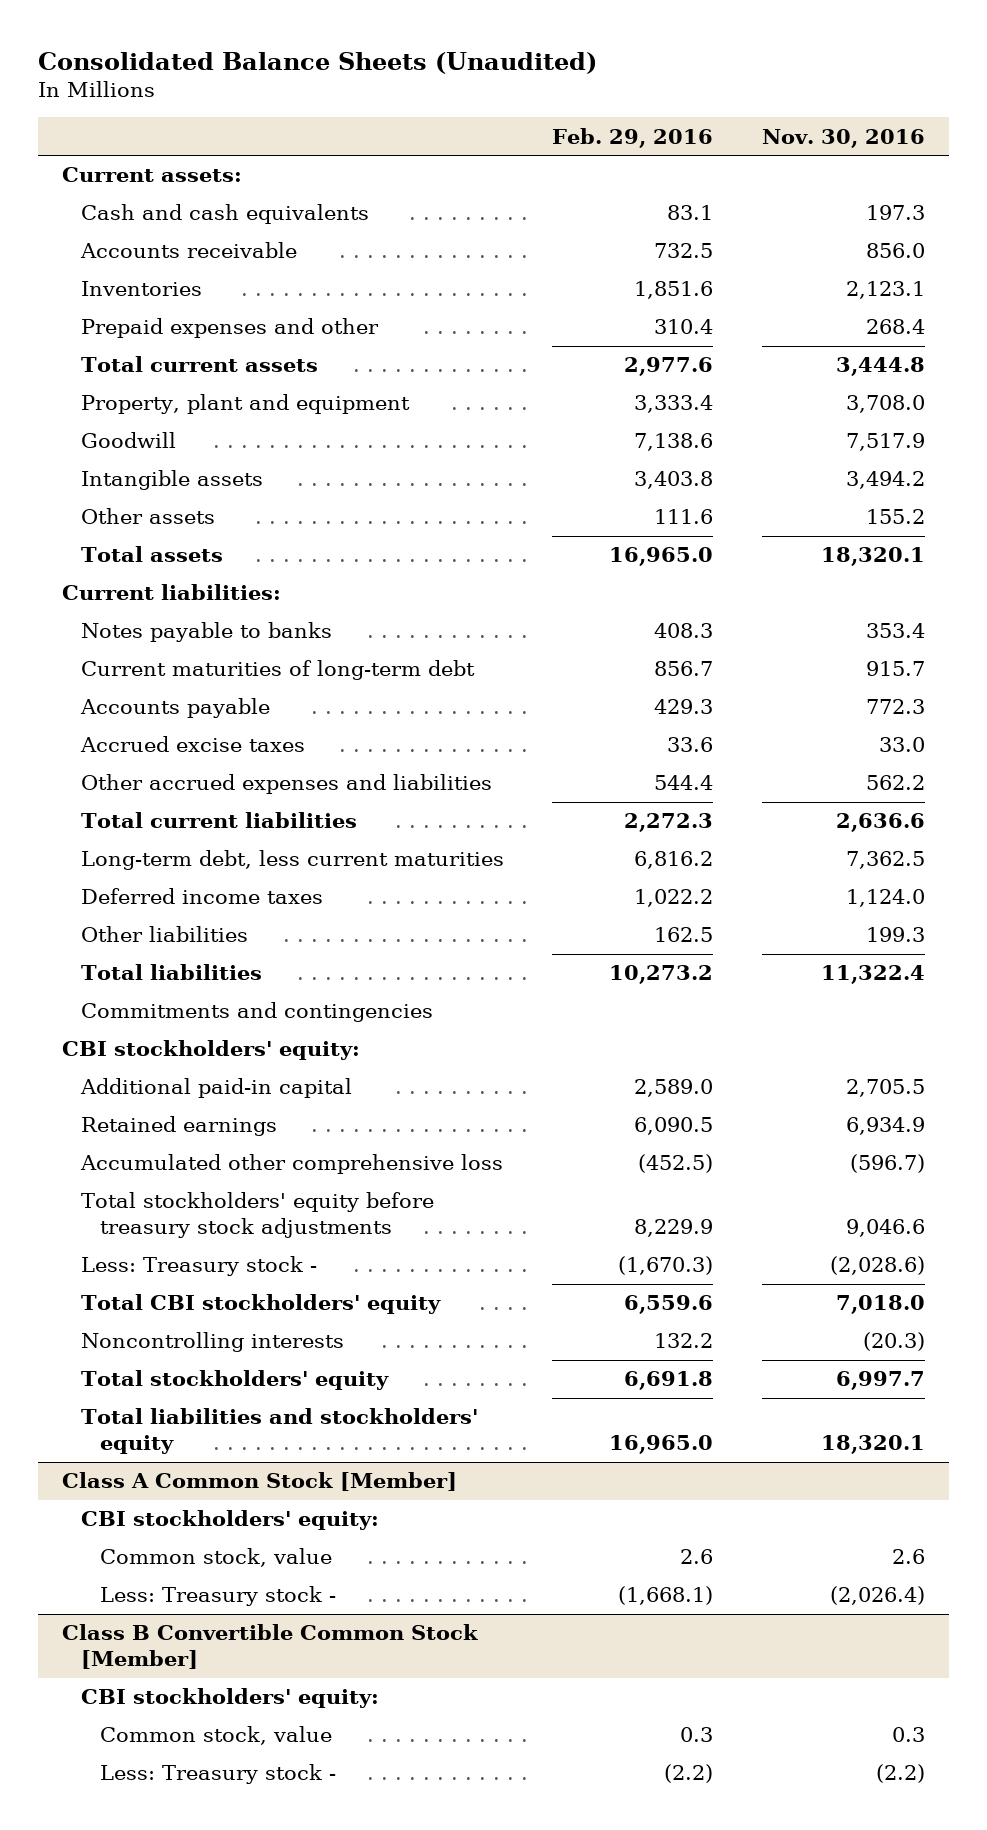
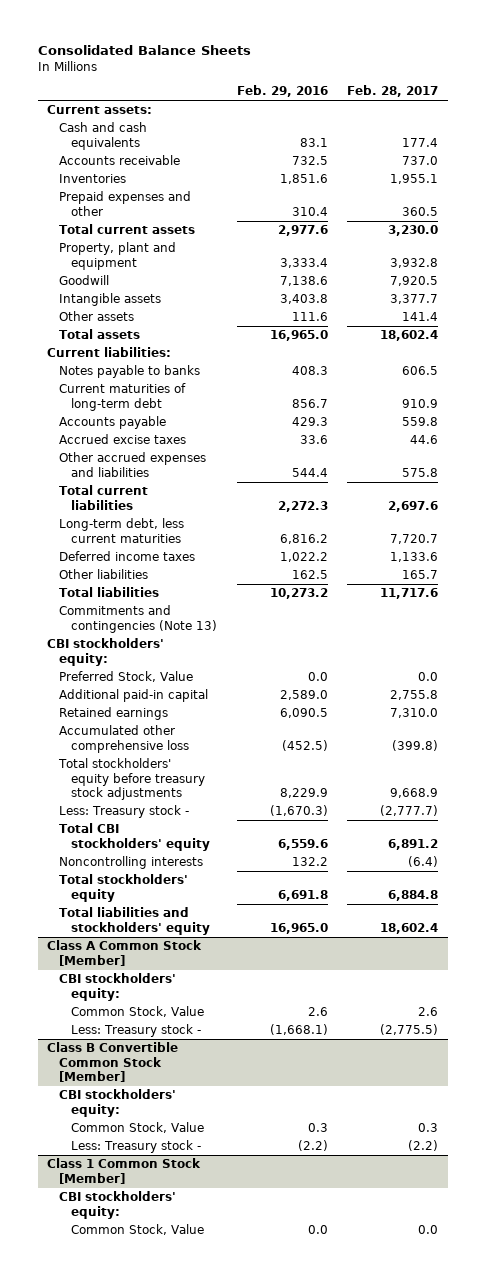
[37,51,597,74] Consolidated Balance Sheets (Unaudited) -> [37,45,251,56] Consolidated Balance Sheets
[761,128,925,148] Nov. 30, 2016 -> none
none -> [347,85,439,98] Feb. 28, 2017
[80,1002,433,1023] Commitments and contingencies -> [59,605,218,633] Commitments and contingencies (Note 13)
none -> [59,671,194,683] Preferred Stock, Value
[99,1548,332,1568] Common stock, value -> [71,1006,205,1018] Common Stock, Value
[99,1726,332,1746] Common stock, value -> [71,1122,205,1134] Common Stock, Value
none -> [47,1158,202,1184] Class 1 Common Stock [Member]
none -> [59,1191,177,1219] CBI stockholders' equity:
none -> [71,1224,205,1236] Common Stock, Value

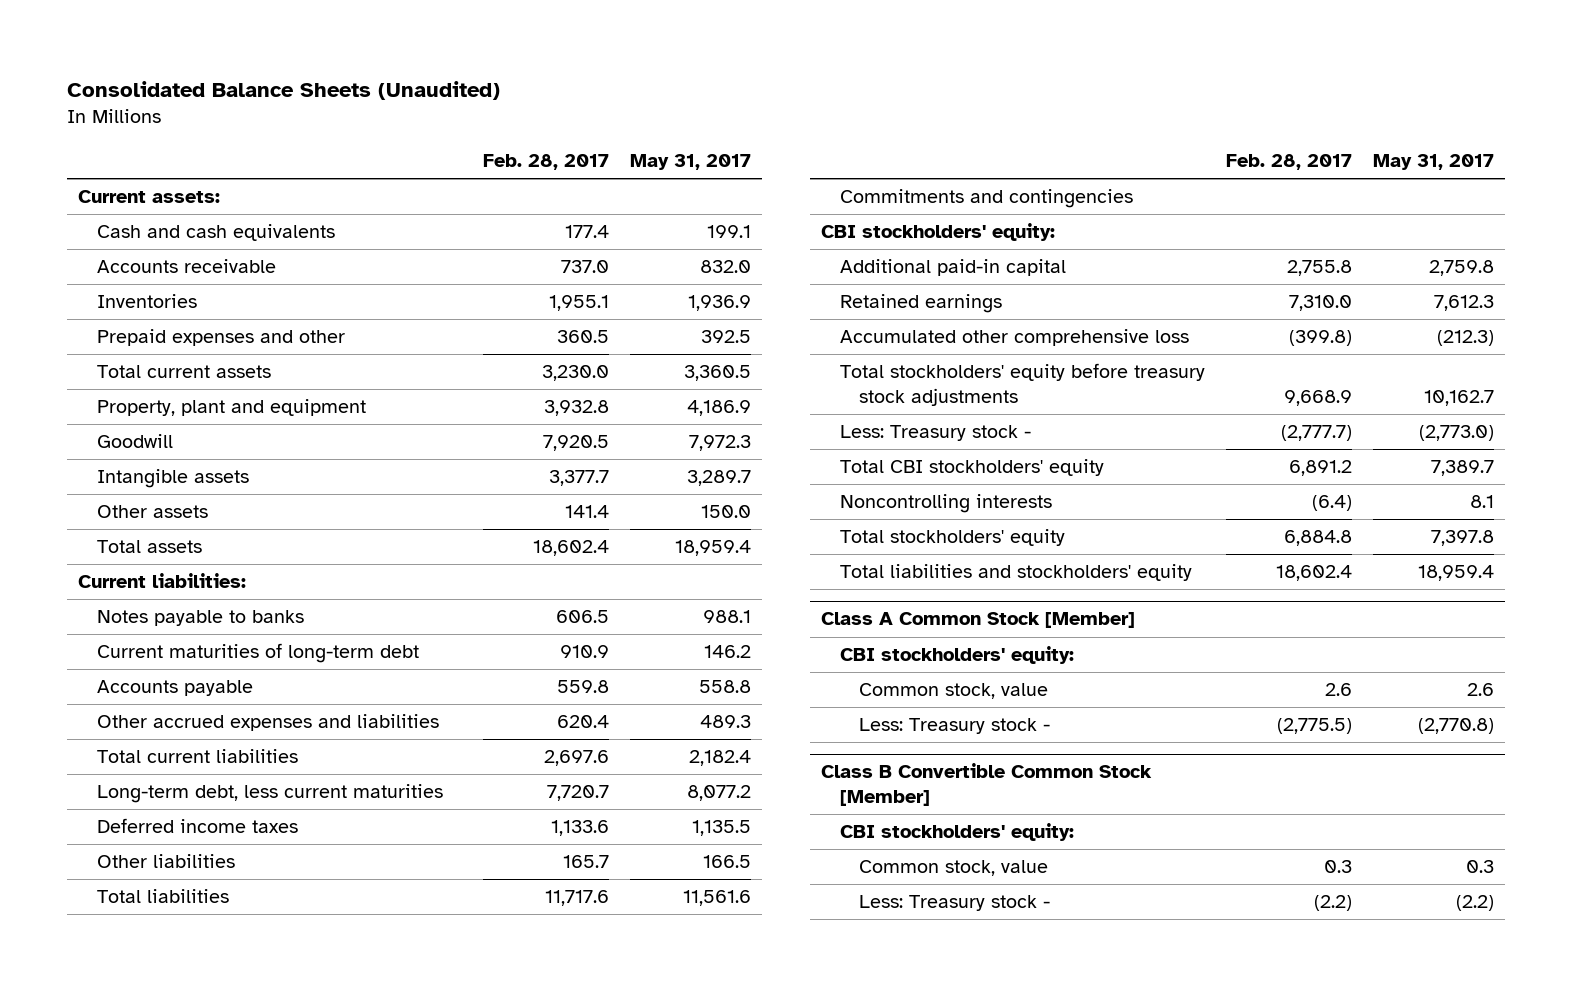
[37,45,251,56] Consolidated Balance Sheets -> [67,81,501,101] Consolidated Balance Sheets (Unaudited)
[236,85,328,98] Feb. 29, 2016 -> none
none -> [630,154,752,171] May 31, 2017
[59,434,187,445] Accrued excise taxes -> none
[402,467,439,477] 575.8 -> [557,715,610,729] 620.4
[59,605,218,633] Commitments and contingencies (Note 13) -> [839,189,1133,209] Commitments and contingencies
[59,671,194,683] Preferred Stock, Value -> none
[71,1006,205,1018] Common Stock, Value -> [858,683,1048,700] Common stock, value
[71,1122,205,1134] Common Stock, Value -> [858,860,1048,877] Common stock, value
[47,1158,202,1184] Class 1 Common Stock [Member] -> none
[59,1191,177,1219] CBI stockholders' equity: -> none
[71,1224,205,1236] Common Stock, Value -> none

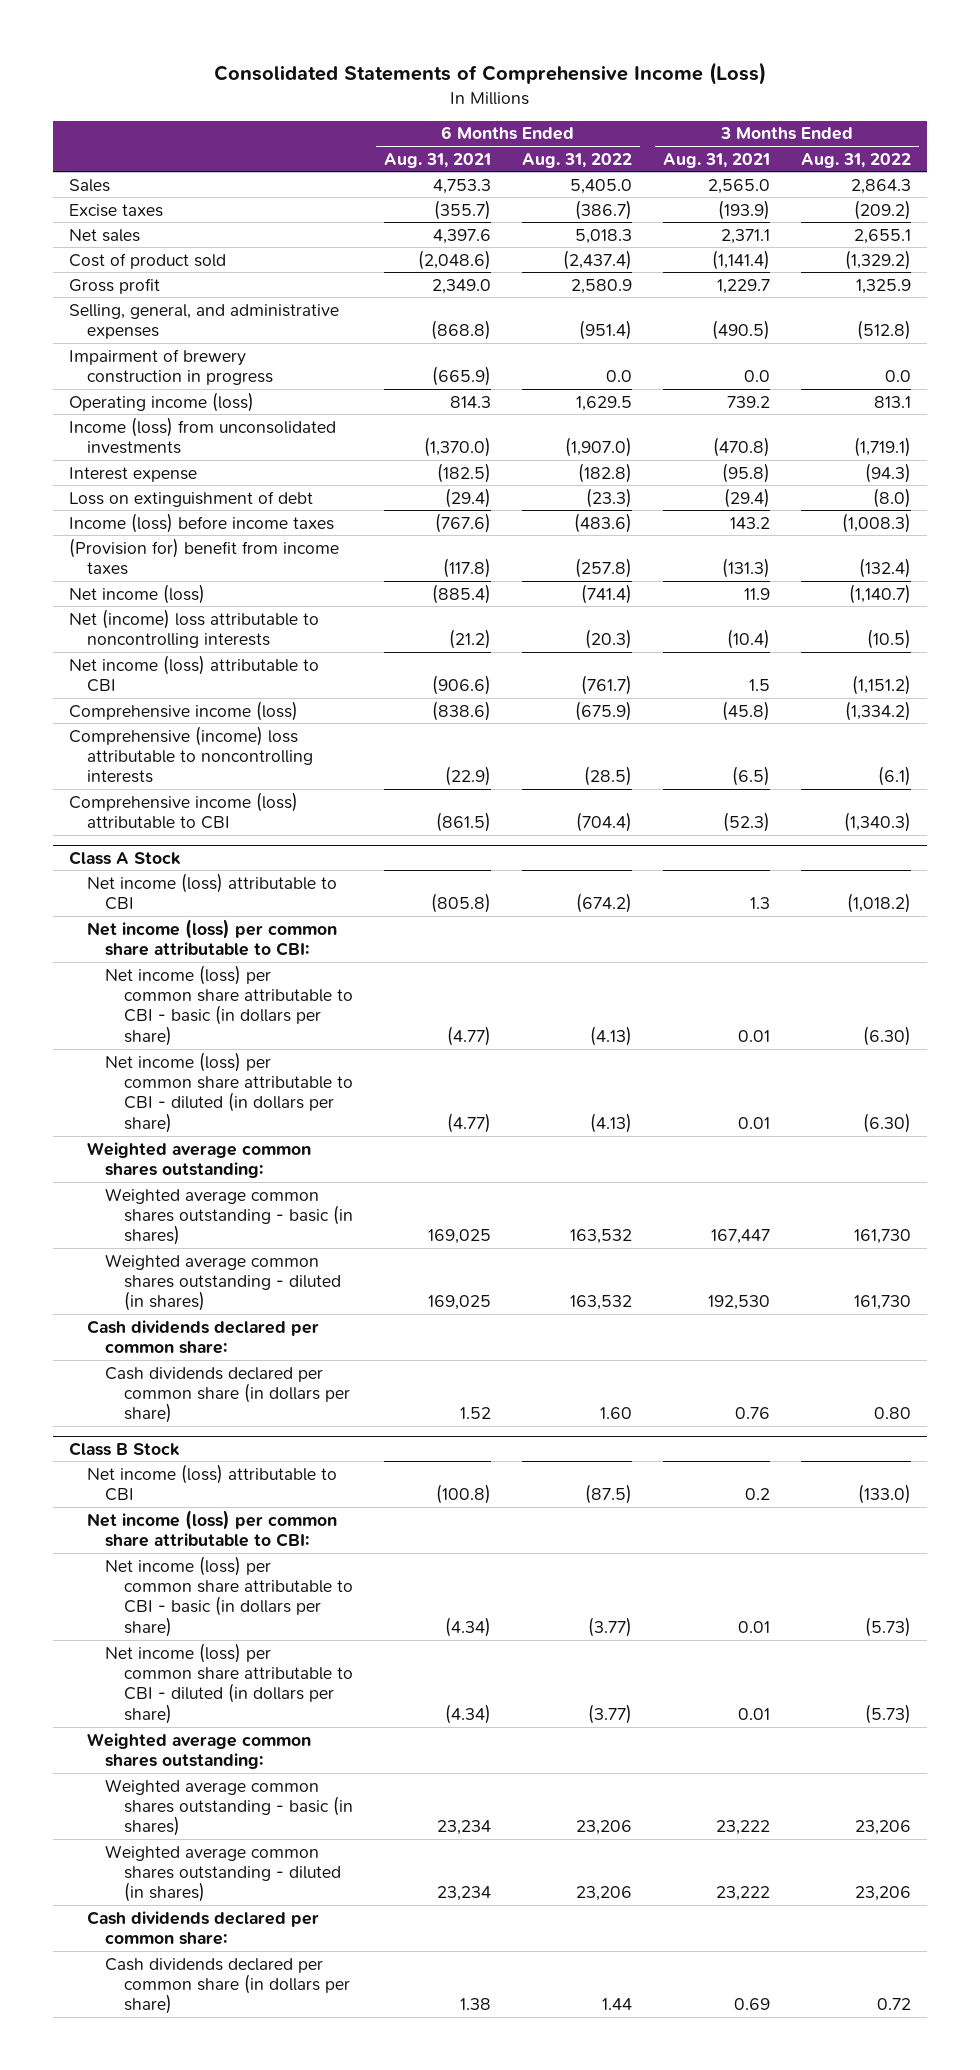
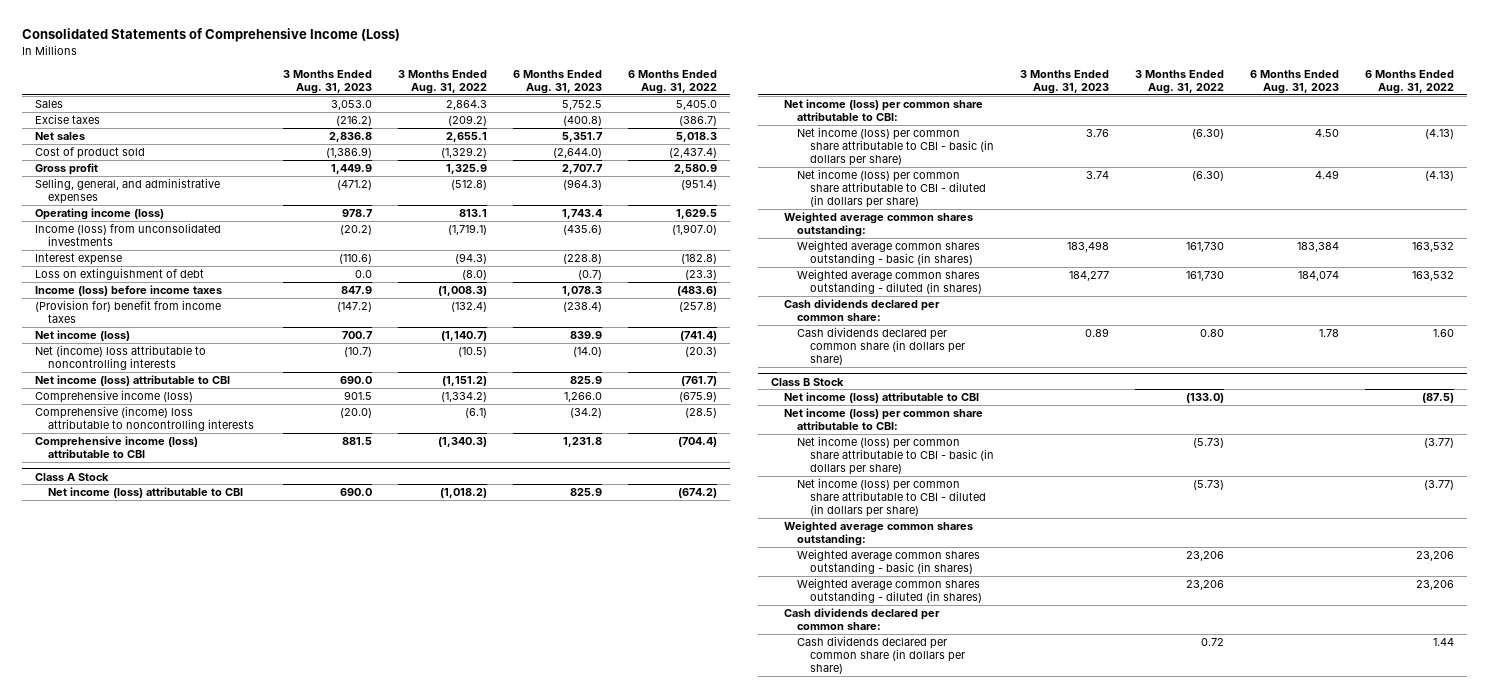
[383,152,491,168] Aug. 31, 2021 -> none
[663,152,771,168] Aug. 31, 2021 -> none
none -> [283,69,373,94] 3 Months Ended Aug. 31, 2023
none -> [513,69,603,94] 6 Months Ended Aug. 31, 2023
[68,348,273,385] Impairment of brewery construction in progress -> none

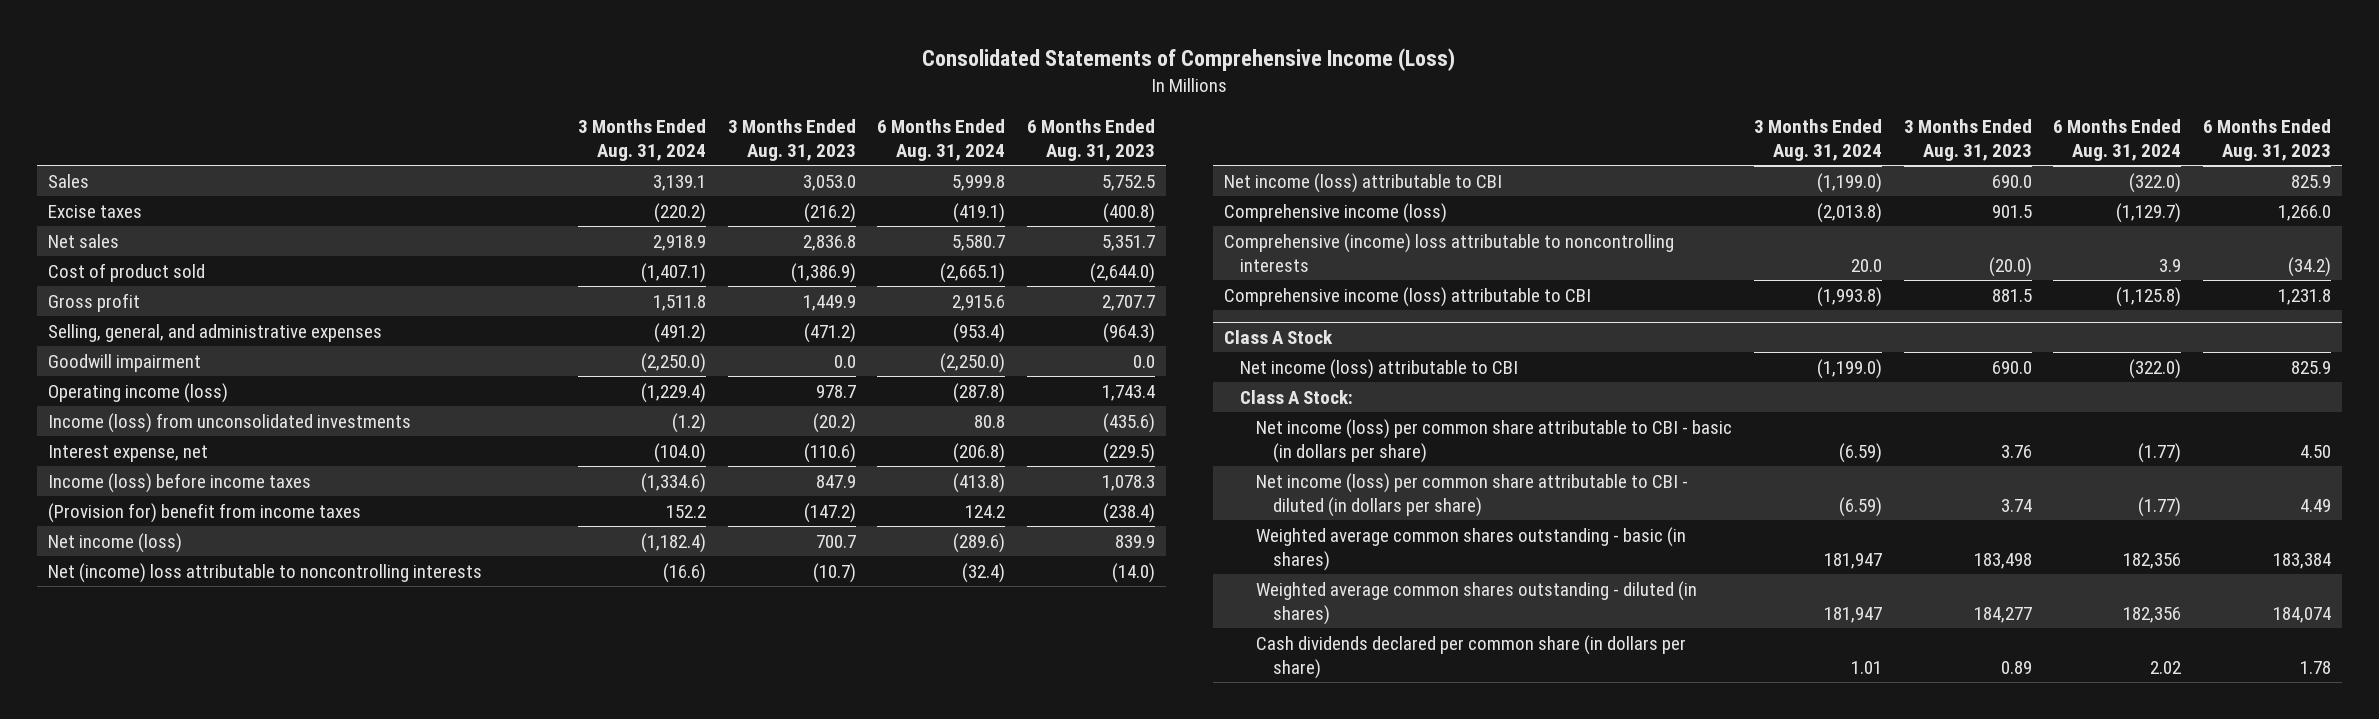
[398,69,488,94] 3 Months Ended Aug. 31, 2022 -> none
[628,69,718,94] 6 Months Ended Aug. 31, 2022 -> none
none -> [577,118,706,162] 3 Months Ended Aug. 31, 2024
none -> [877,118,1006,162] 6 Months Ended Aug. 31, 2024
none -> [47,353,201,372] Goodwill impairment
[34,268,204,281] Loss on extinguishment of debt -> none
[34,253,122,266] Interest expense -> [47,444,208,462] Interest expense, net
[563,254,603,265] (228.8) -> [1102,442,1155,463] (229.5)
[784,99,984,122] Net income (loss) per common share attributable to CBI: -> [1240,389,1354,404] Class A Stock:
[784,212,974,238] Weighted average common shares outstanding: -> none
[784,299,941,322] Cash dividends declared per common share: -> none
[771,377,845,386] Class B Stock -> none
[784,392,980,404] Net income (loss) attributable to CBI -> none
[784,408,984,431] Net income (loss) per common share attributable to CBI: -> none
[797,436,994,476] Net income (loss) per common share attributable to CBI - basic (in dollars per share) -> none
[797,478,986,518] Net income (loss) per common share attributable to CBI - diluted (in dollars per share) -> none
[784,521,974,547] Weighted average common shares outstanding: -> none
[797,549,981,575] Weighted average common shares outstanding - basic (in shares) -> none
[797,578,982,604] Weighted average common shares outstanding - diluted (in shares) -> none
[784,608,941,631] Cash dividends declared per common share: -> none
[797,636,965,675] Cash dividends declared per common share (in dollars per share) -> none

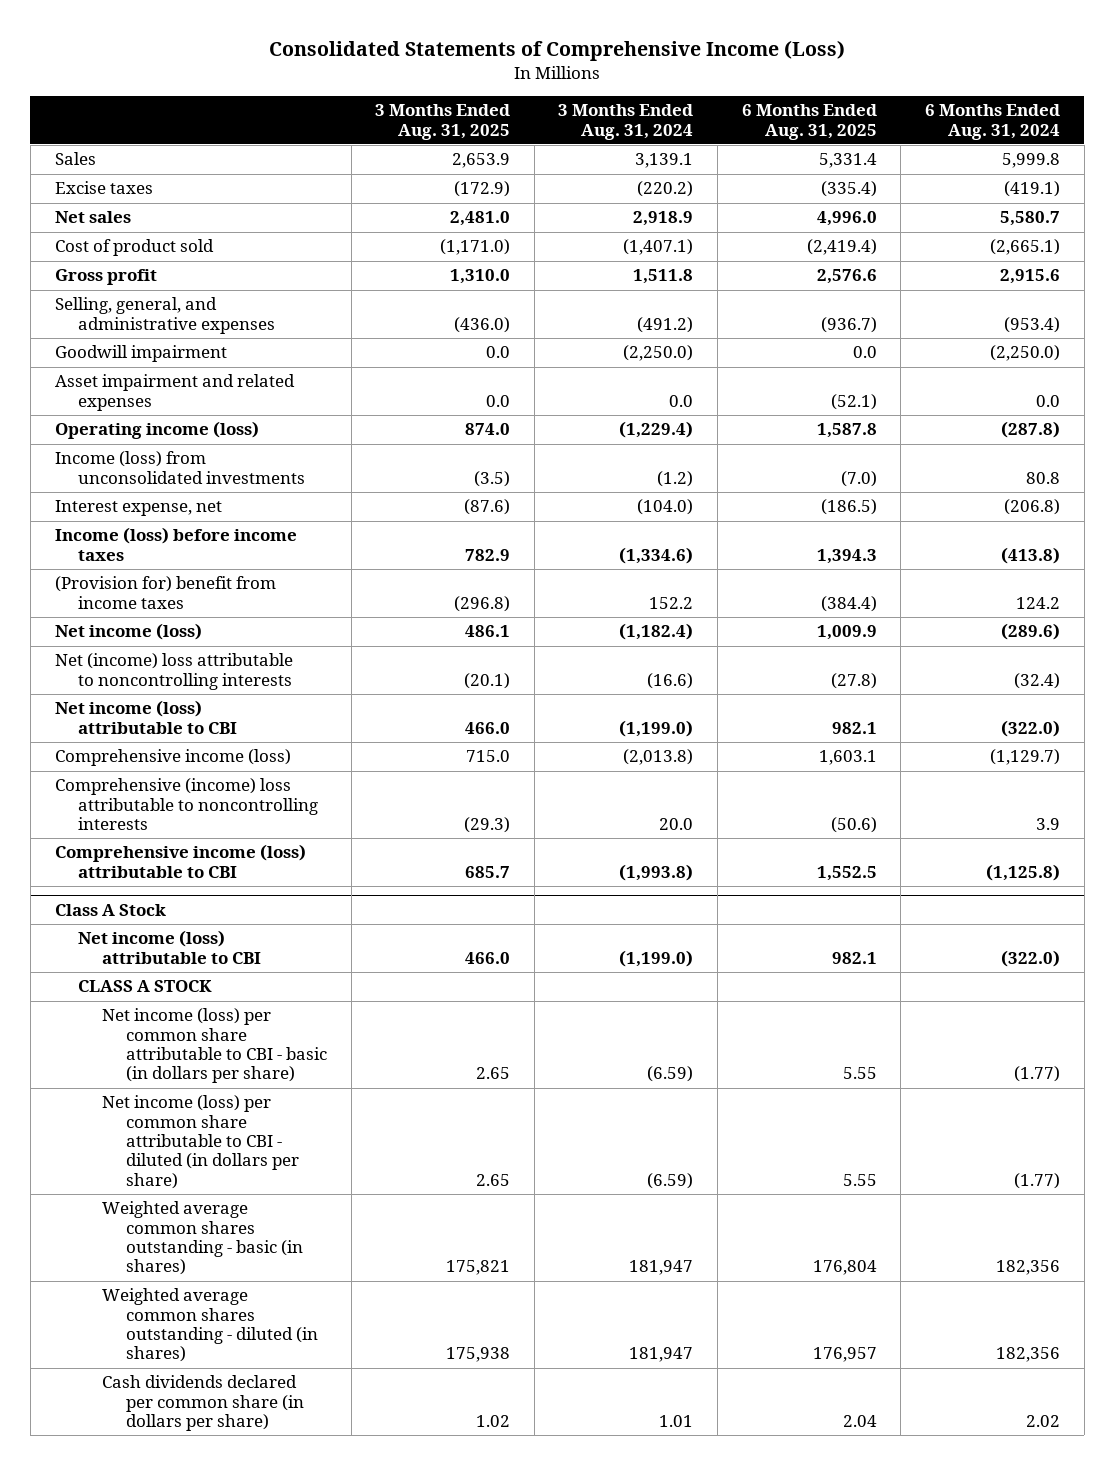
[727,118,856,162] 3 Months Ended Aug. 31, 2023 -> none
[1026,118,1155,162] 6 Months Ended Aug. 31, 2023 -> none
none -> [375,104,511,140] 3 Months Ended Aug. 31, 2025
none -> [741,104,877,140] 6 Months Ended Aug. 31, 2025
none -> [54,374,295,411] Asset impairment and related expenses
[1240,389,1354,404] Class A Stock: -> [78,980,213,993] CLASS A STOCK

